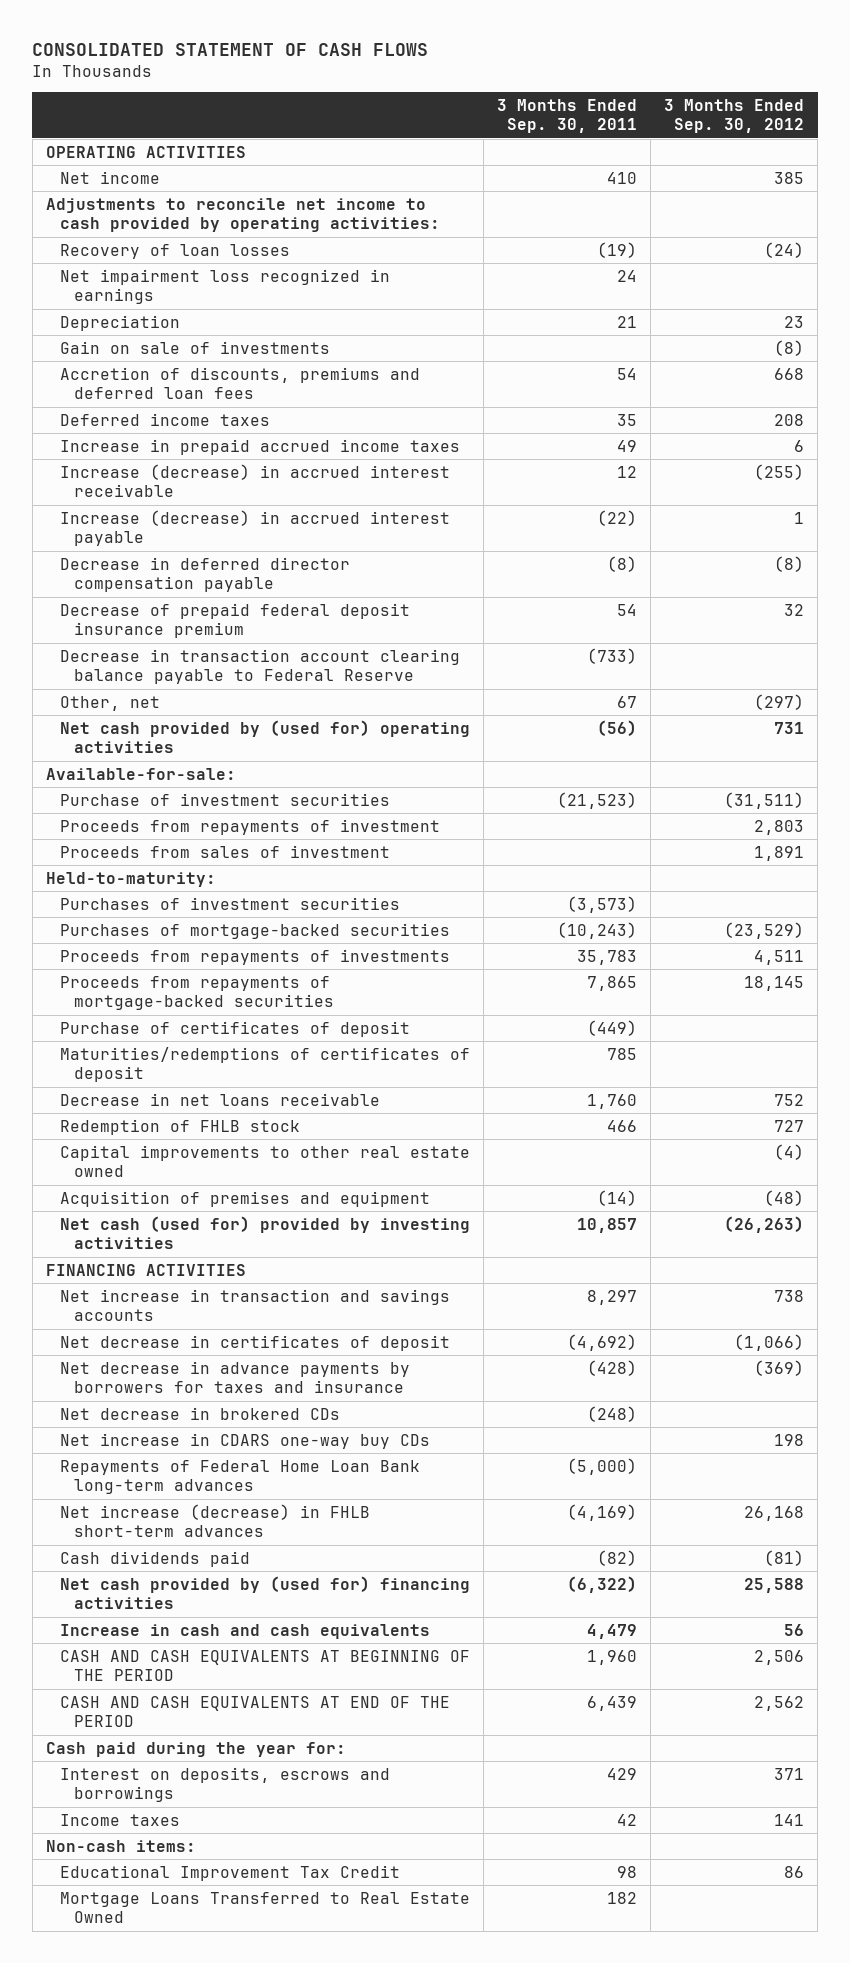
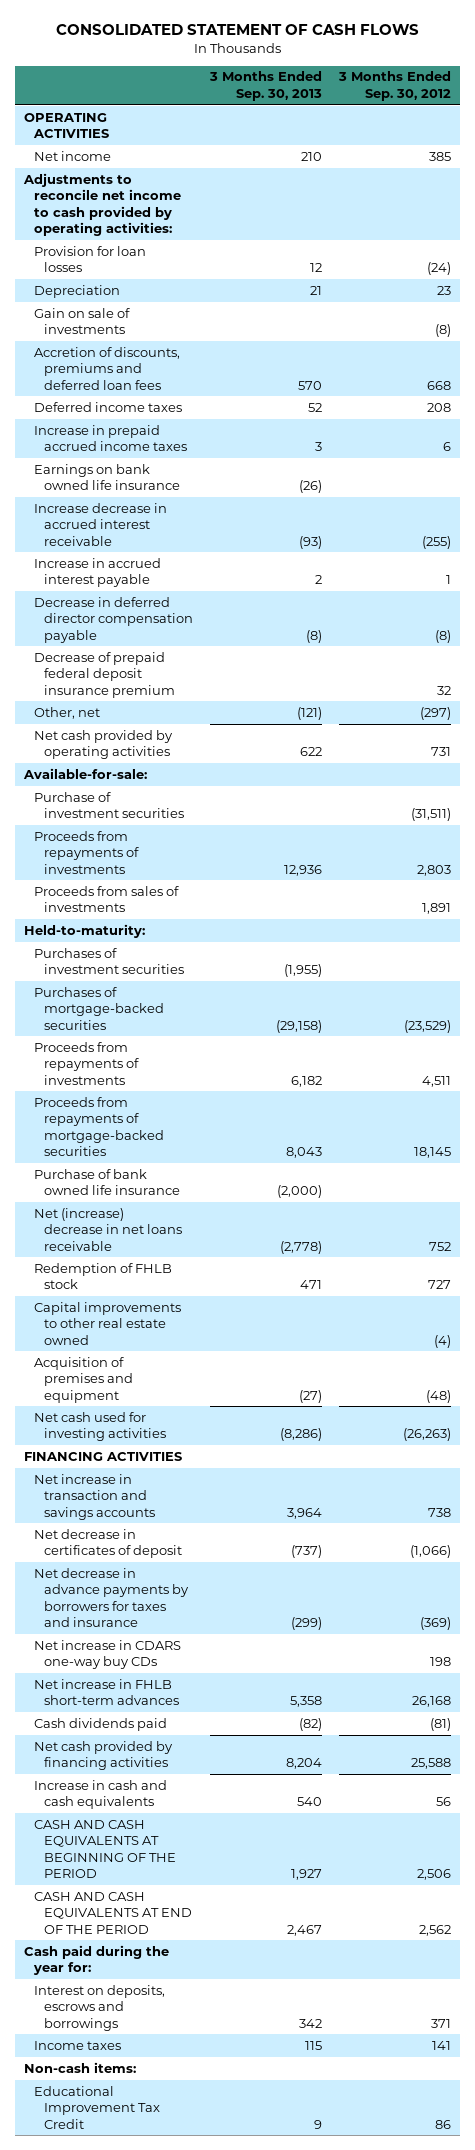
[496,98,637,134] 3 Months Ended Sep. 30, 2011 -> none
none -> [209,71,323,101] 3 Months Ended Sep. 30, 2013
[59,243,290,259] Recovery of loan losses -> none
[59,268,390,305] Net impairment loss recognized in earnings -> none
none -> [33,245,146,273] Provision for loan losses
none -> [33,463,180,491] Earnings on bank owned life insurance
[59,463,450,498] Increase (decrease) in accrued interest receivable -> [33,502,167,546] Increase decrease in accrued interest receivable
[59,509,450,547] Increase (decrease) in accrued interest payable -> [33,557,161,588] Increase in accrued interest payable
[59,648,460,685] Decrease in transaction account clearing balance payable to Federal Reserve -> none
[59,719,470,754] Net cash provided by (used for) operating activities -> [33,729,173,760] Net cash provided by operating activities
[59,818,440,835] Proceeds from repayments of investment -> [33,830,139,874] Proceeds from repayments of investments
[59,844,390,858] Proceeds from sales of investment -> [33,885,179,913] Proceeds from sales of investments
[59,1020,410,1037] Purchase of certificates of deposit -> none
[59,1046,470,1083] Maturities/redemptions of certificates of deposit -> none
none -> [33,1168,180,1196] Purchase of bank owned life insurance
[59,1092,380,1106] Decrease in net loans receivable -> [33,1207,182,1251] Net (increase) decrease in net loans receivable
[59,1215,470,1250] Net cash (used for) provided by investing activities -> [33,1411,166,1442] Net cash used for investing activities
[59,1406,340,1420] Net decrease in brokered CDs -> none
[59,1459,420,1495] Repayments of Federal Home Loan Bank long-term advances -> none
[59,1503,370,1538] Net increase (decrease) in FHLB short-term advances -> [33,1678,179,1706] Net increase in FHLB short-term advances
[59,1575,470,1610] Net cash provided by (used for) financing activities -> [33,1740,173,1771] Net cash provided by financing activities
[59,1891,470,1924] Mortgage Loans Transferred to Real Estate Owned -> none

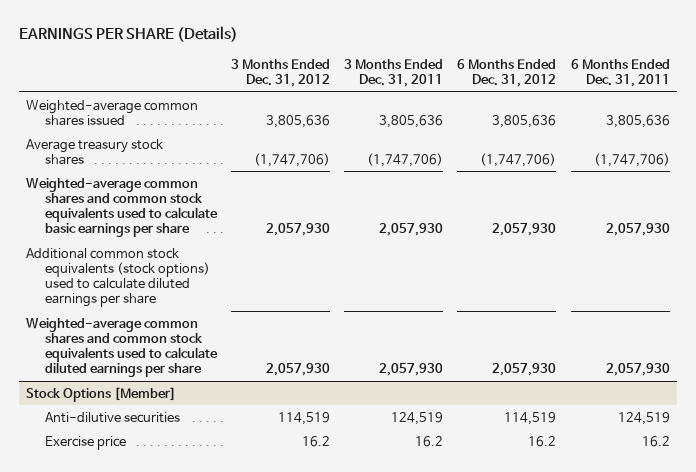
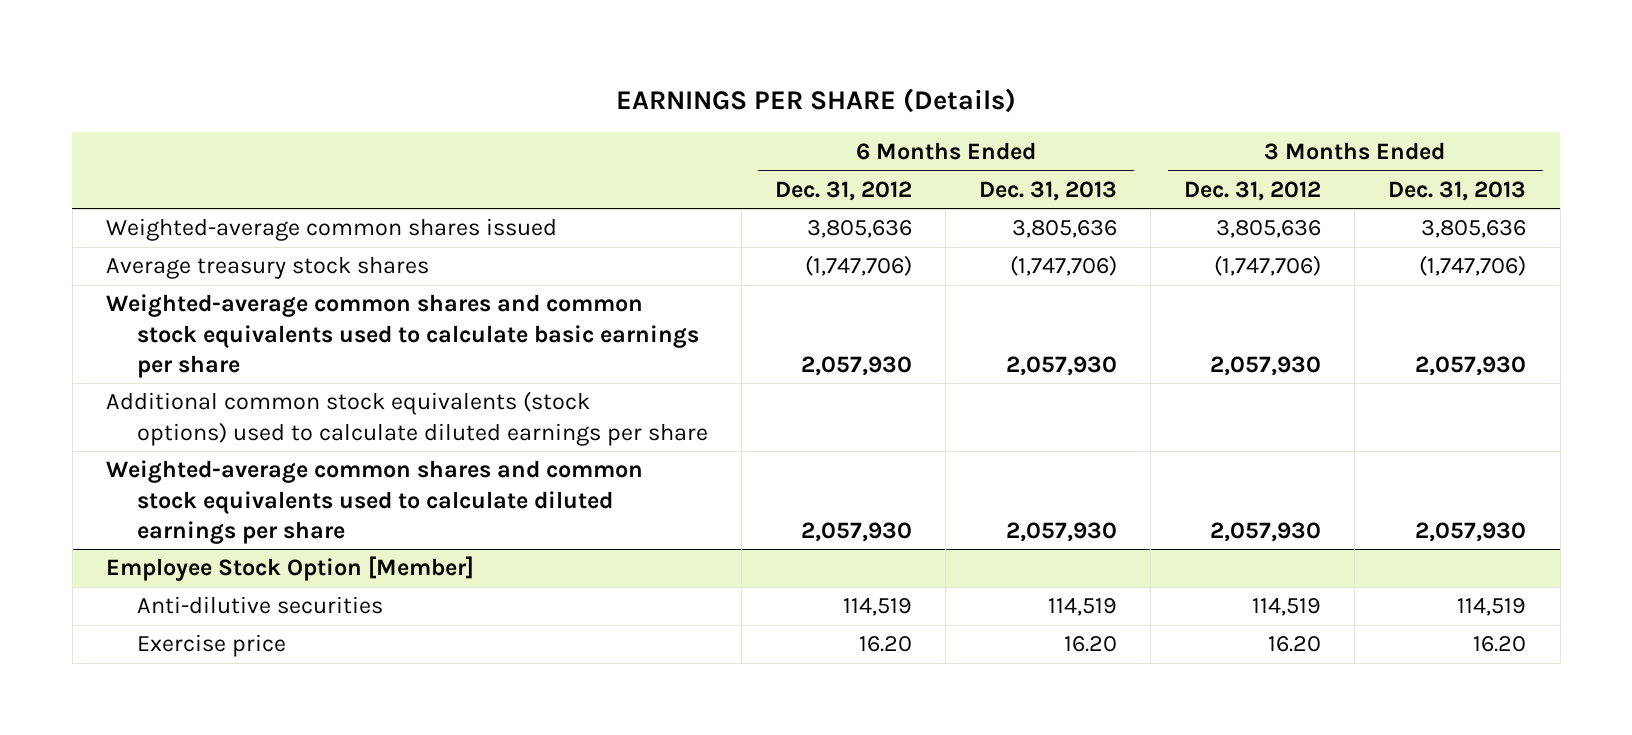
[344,58,444,88] 3 Months Ended Dec. 31, 2011 -> none
[570,58,670,88] 6 Months Ended Dec. 31, 2011 -> none
none -> [979,180,1118,201] Dec. 31, 2013
none -> [1388,180,1527,201] Dec. 31, 2013
[26,386,177,402] Stock Options [Member] -> [105,556,474,582] Employee Stock Option [Member]
[301,435,330,447] 16.2 -> [1268,636,1322,653] 16.20
[528,435,557,447] 16.2 -> [859,636,913,653] 16.20

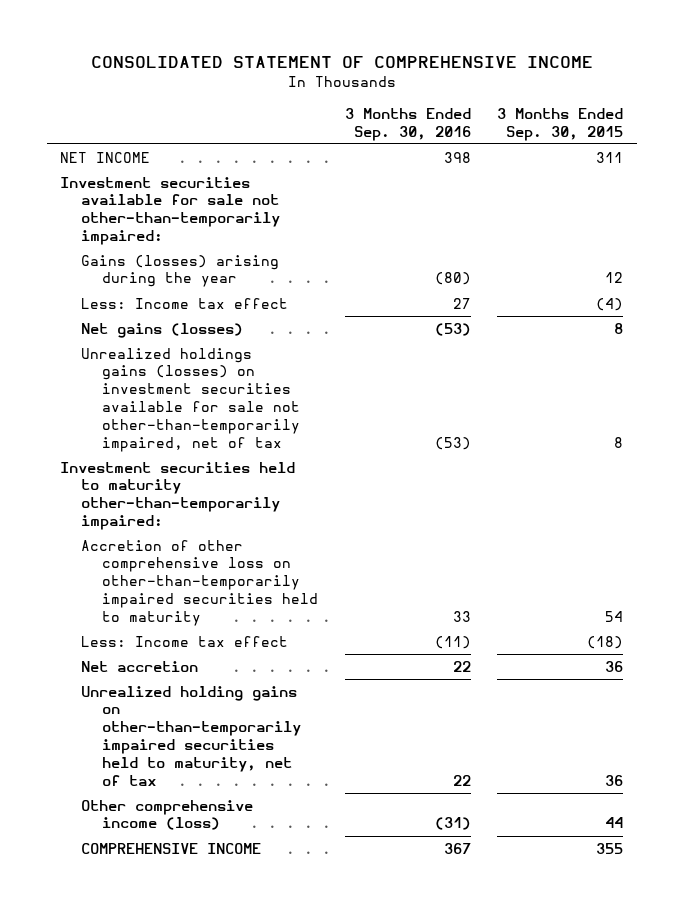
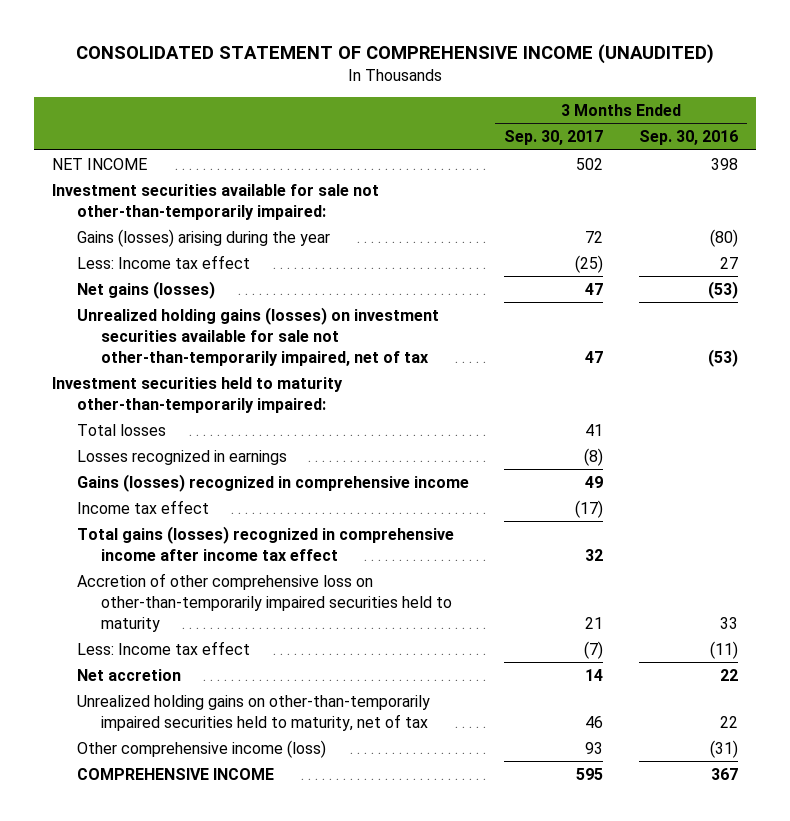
[90,56,593,69] CONSOLIDATED STATEMENT OF COMPREHENSIVE INCOME -> [76,44,715,65] CONSOLIDATED STATEMENT OF COMPREHENSIVE INCOME (UNAUDITED)
[497,108,624,141] 3 Months Ended Sep. 30, 2015 -> none
none -> [504,130,604,146] Sep. 30, 2017
[81,347,300,452] Unrealized holdings gains (losses) on investment securities available for sale not other-than-temporarily impaired, net of tax -> [76,306,439,366] Unrealized holding gains (losses) on investment securities available for sale not other-than-temporarily impaired, net of tax
none -> [76,423,166,436] Total losses
none -> [76,449,287,465] Losses recognized in earnings
none -> [76,473,469,492] Gains (losses) recognized in comprehensive income
none -> [76,499,209,514] Income tax effect
none -> [76,525,454,561] Total gains (losses) recognized in comprehensive income after income tax effect

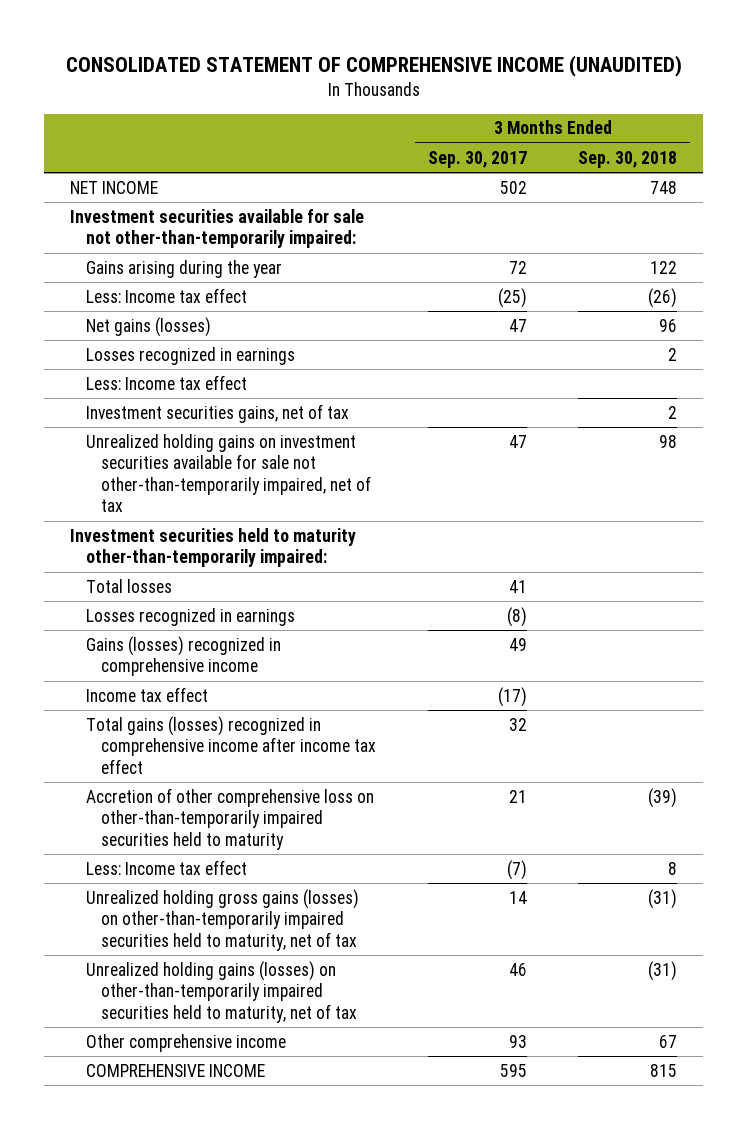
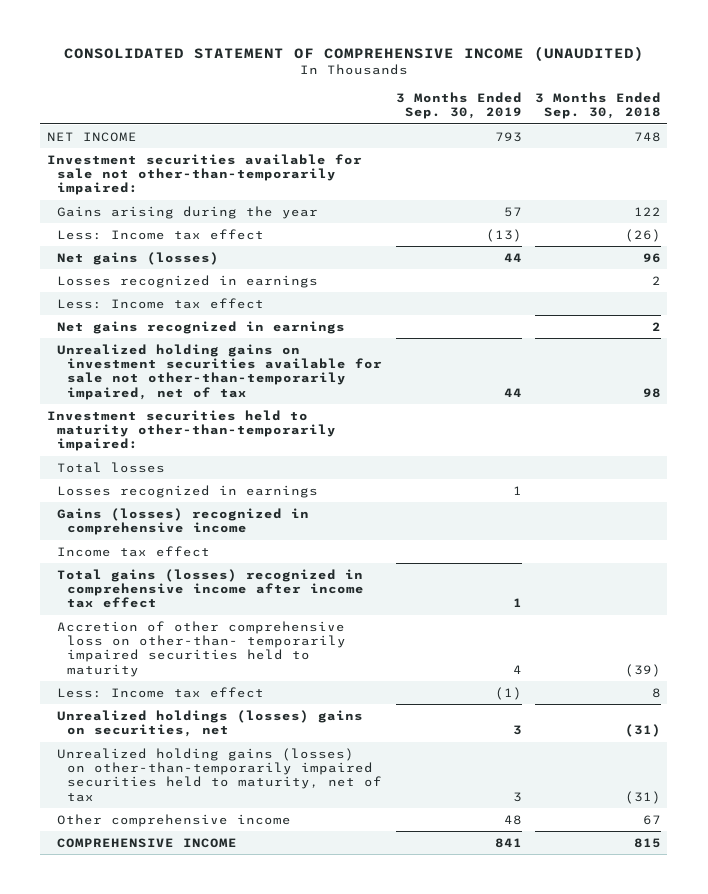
[427,150,527,168] Sep. 30, 2017 -> none
none -> [395,91,522,120] 3 Months Ended Sep. 30, 2019
[85,403,349,423] Investment securities gains, net of tax -> [57,320,346,334] Net gains recognized in earnings
[85,787,374,850] Accretion of other comprehensive loss on other-than-temporarily impaired securities held to maturity -> [57,620,347,677] Accretion of other comprehensive loss on other-than- temporarily impaired securities held to maturity
[85,888,359,951] Unrealized holding gross gains (losses) on other-than-temporarily impaired securities held to maturity, net of tax -> [57,709,364,738] Unrealized holdings (losses) gains on securities, net

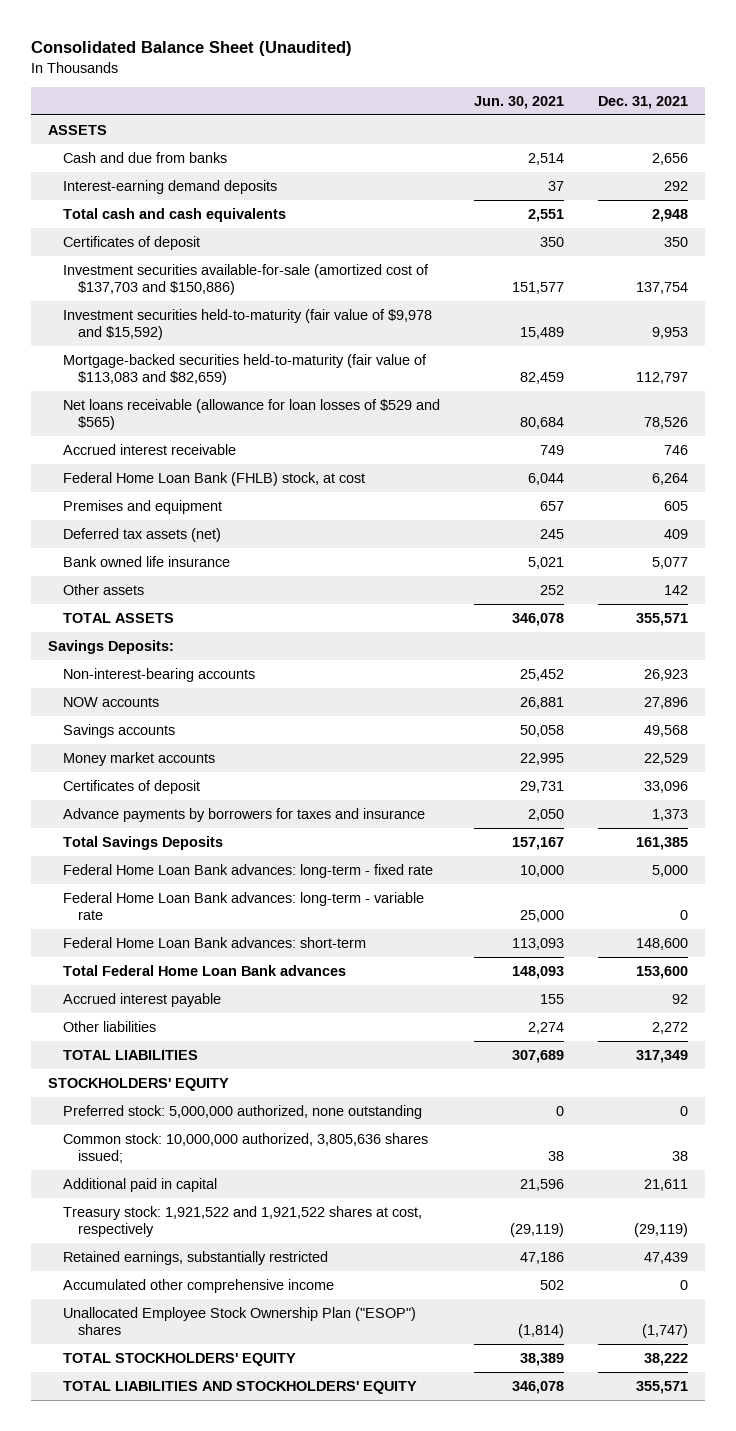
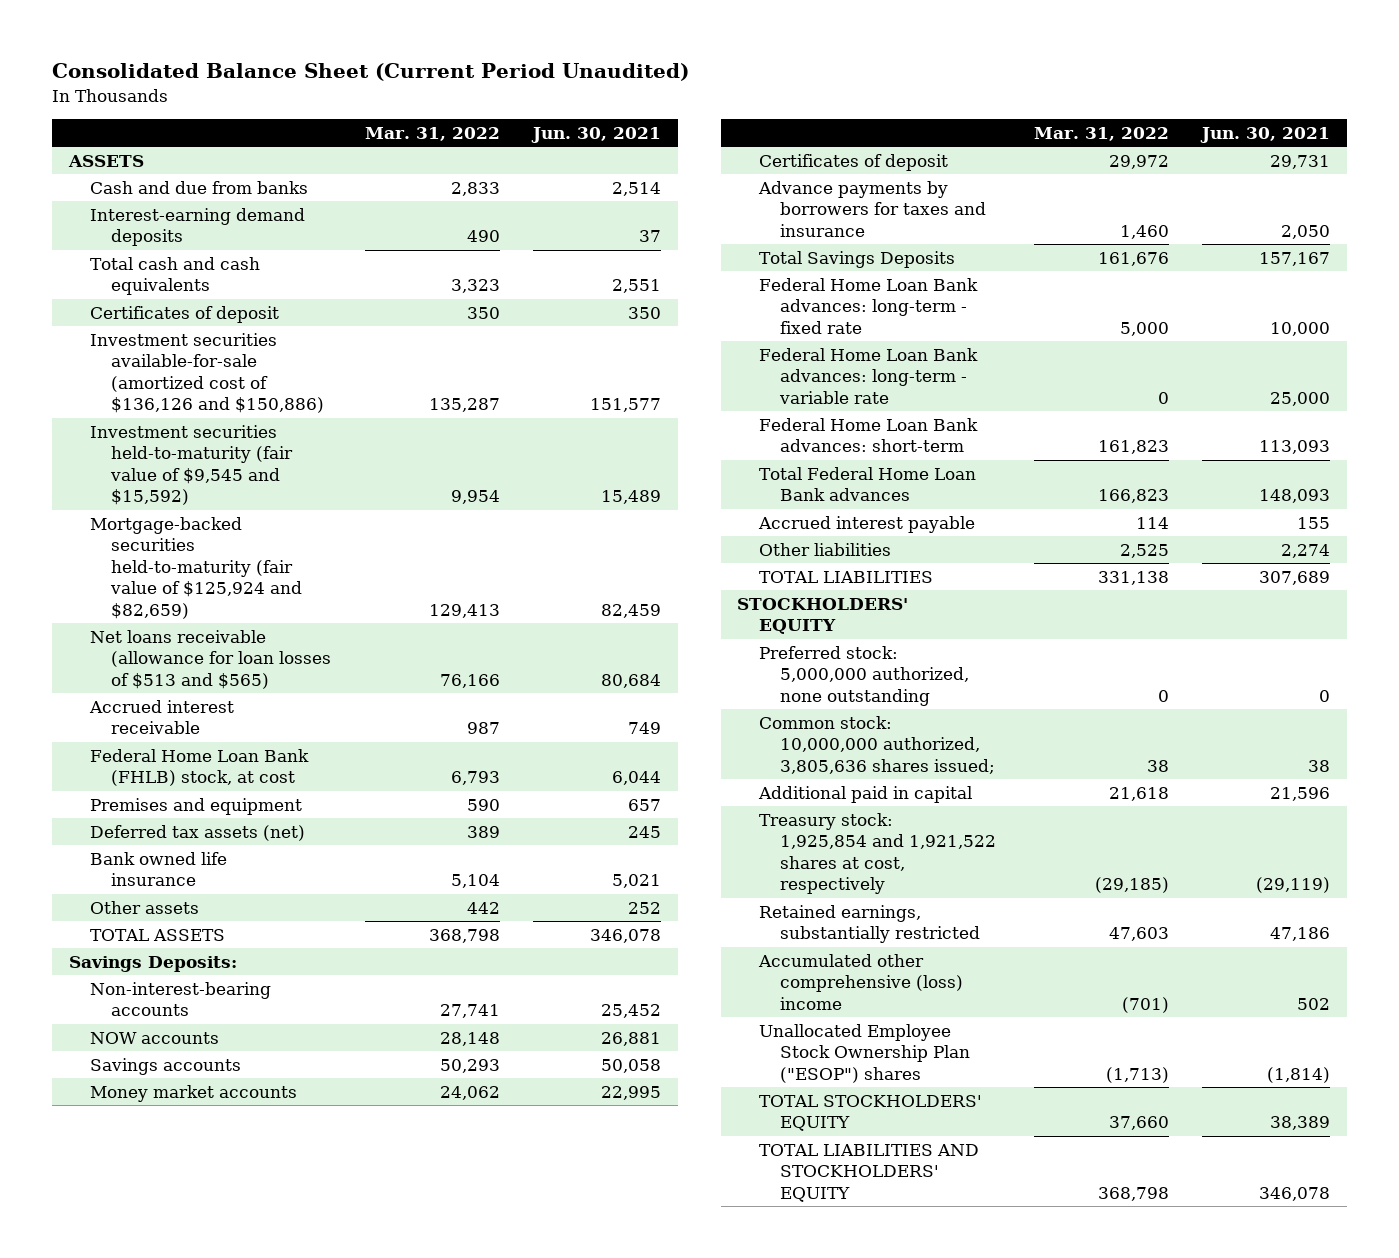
[30,41,352,57] Consolidated Balance Sheet (Unaudited) -> [51,63,689,82] Consolidated Balance Sheet (Current Period Unaudited)
[597,95,688,109] Dec. 31, 2021 -> none
none -> [364,126,500,141] Mar. 31, 2022
[63,263,430,296] Investment securities available-for-sale (amortized cost of $137,703 and $150,886) -> [89,332,325,414] Investment securities available-for-sale (amortized cost of $136,126 and $150,886)
[63,308,433,341] Investment securities held-to-maturity (fair value of $9,978 and $15,592) -> [89,424,294,506] Investment securities held-to-maturity (fair value of $9,545 and $15,592)
[63,353,428,386] Mortgage-backed securities held-to-maturity (fair value of $113,083 and $82,659) -> [89,516,303,620] Mortgage-backed securities held-to-maturity (fair value of $125,924 and $82,659)
[63,398,441,431] Net loans receivable (allowance for loan losses of $529 and $565) -> [89,629,332,689] Net loans receivable (allowance for loan losses of $513 and $565)
[63,1205,423,1238] Treasury stock: 1,921,522 and 1,921,522 shares at cost, respectively -> [758,812,997,895] Treasury stock: 1,925,854 and 1,921,522 shares at cost, respectively
[63,1278,335,1293] Accumulated other comprehensive income -> [757,953,964,1010] Accumulated other comprehensive (loss) income

